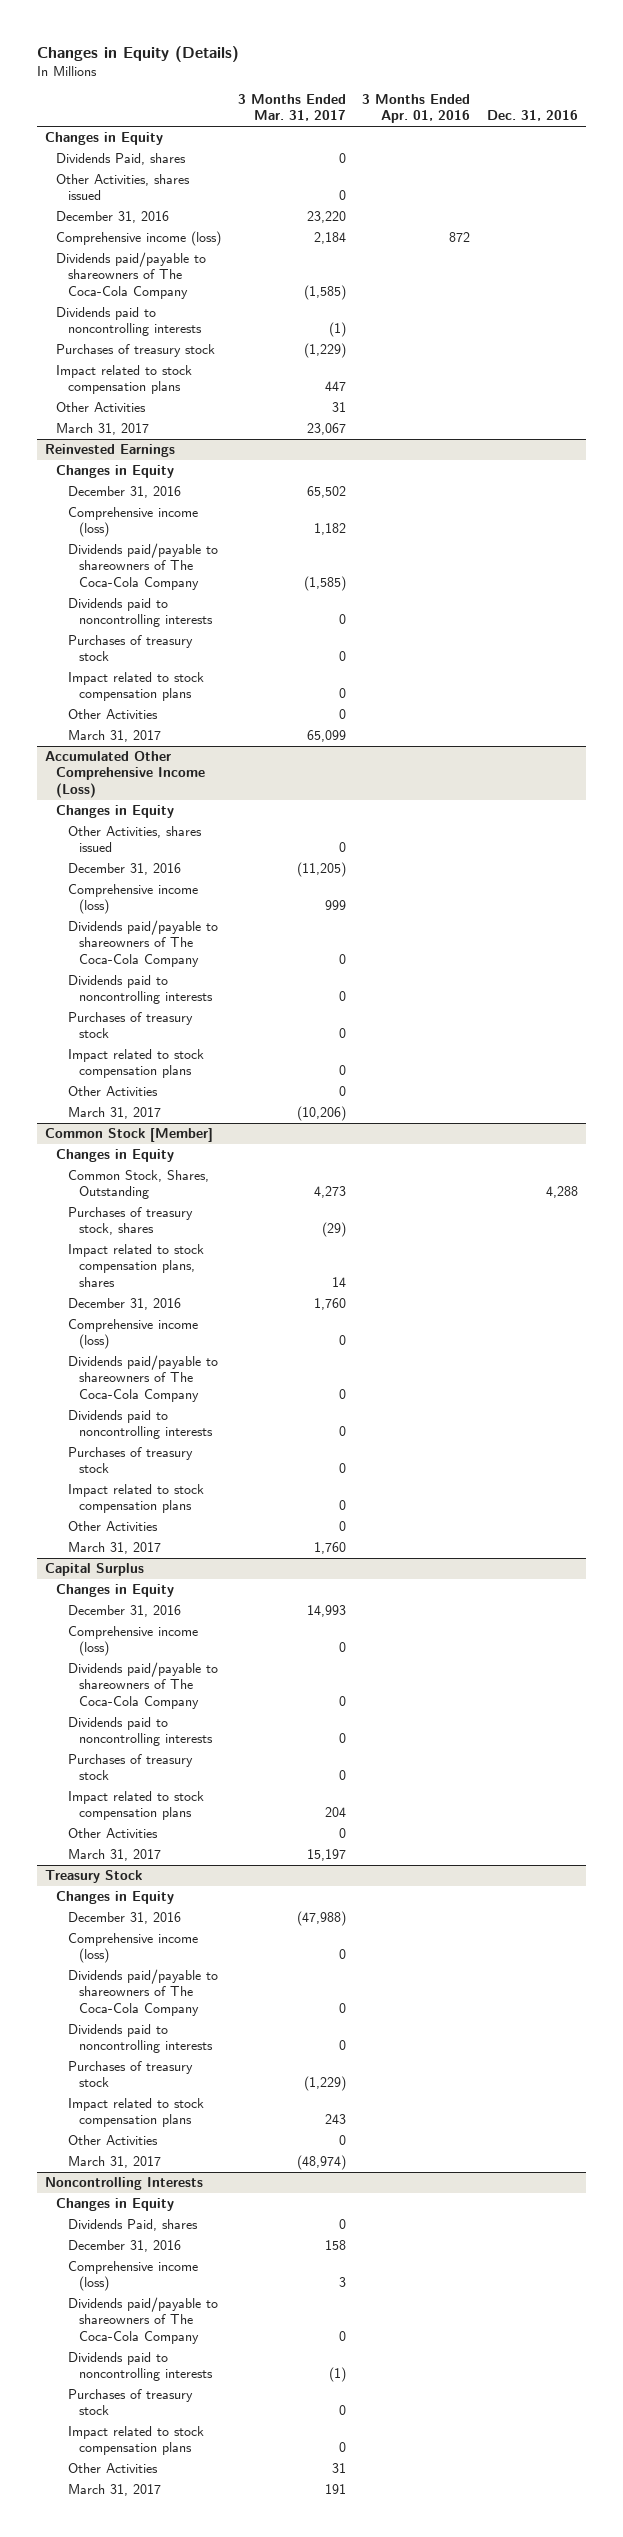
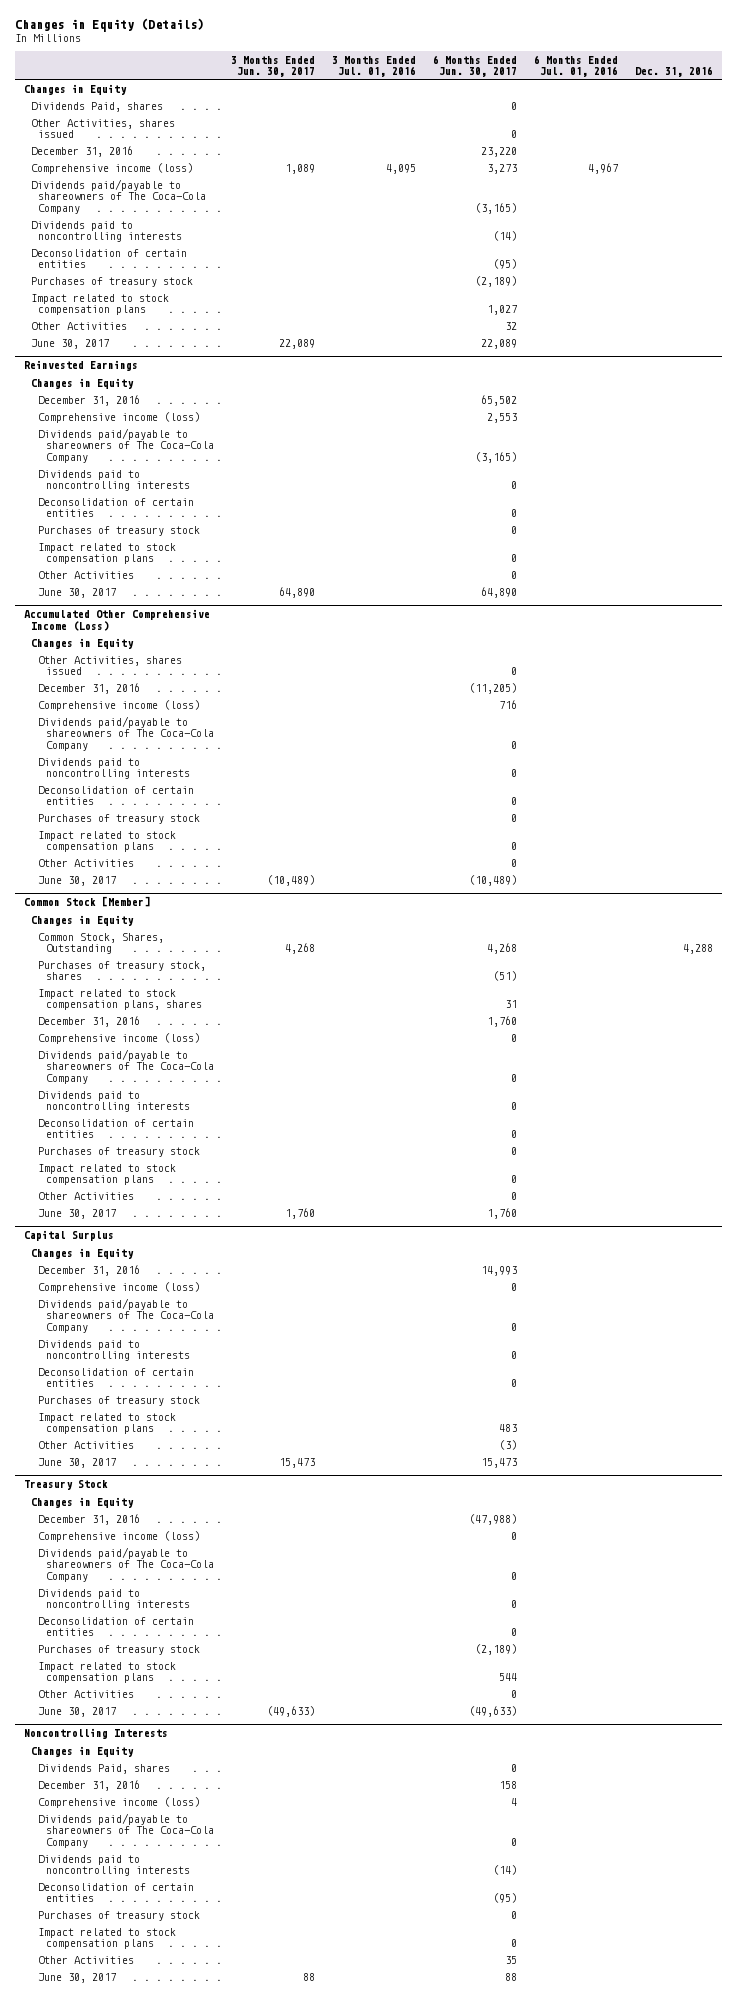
[237,94,346,122] 3 Months Ended Mar. 31, 2017 -> none
[362,94,471,124] 3 Months Ended Apr. 01, 2016 -> none
none -> [230,55,315,78] 3 Months Ended Jun. 30, 2017
none -> [331,55,416,78] 3 Months Ended Jul. 01, 2016
none -> [432,54,517,78] 6 Months Ended Jun. 30, 2017
none -> [534,54,619,78] 6 Months Ended Jul. 01, 2016
none -> [30,248,187,269] Deconsolidation of certain entities
[56,423,150,436] March 31, 2017 -> [30,338,109,349] June 30, 2017
none -> [38,497,195,518] Deconsolidation of certain entities
[67,730,161,743] March 31, 2017 -> [38,587,117,598] June 30, 2017
none -> [38,785,195,806] Deconsolidation of certain entities
[67,1107,161,1120] March 31, 2017 -> [38,875,117,886] June 30, 2017
none -> [38,1118,195,1139] Deconsolidation of certain entities
[67,1542,161,1555] March 31, 2017 -> [38,1208,117,1219] June 30, 2017
none -> [38,1367,195,1388] Deconsolidation of certain entities
[67,1849,161,1862] March 31, 2017 -> [38,1457,117,1468] June 30, 2017
none -> [38,1616,195,1637] Deconsolidation of certain entities
[67,2156,161,2169] March 31, 2017 -> [38,1706,117,1717] June 30, 2017
none -> [38,1882,195,1903] Deconsolidation of certain entities
[67,2484,161,2497] March 31, 2017 -> [38,1972,117,1983] June 30, 2017

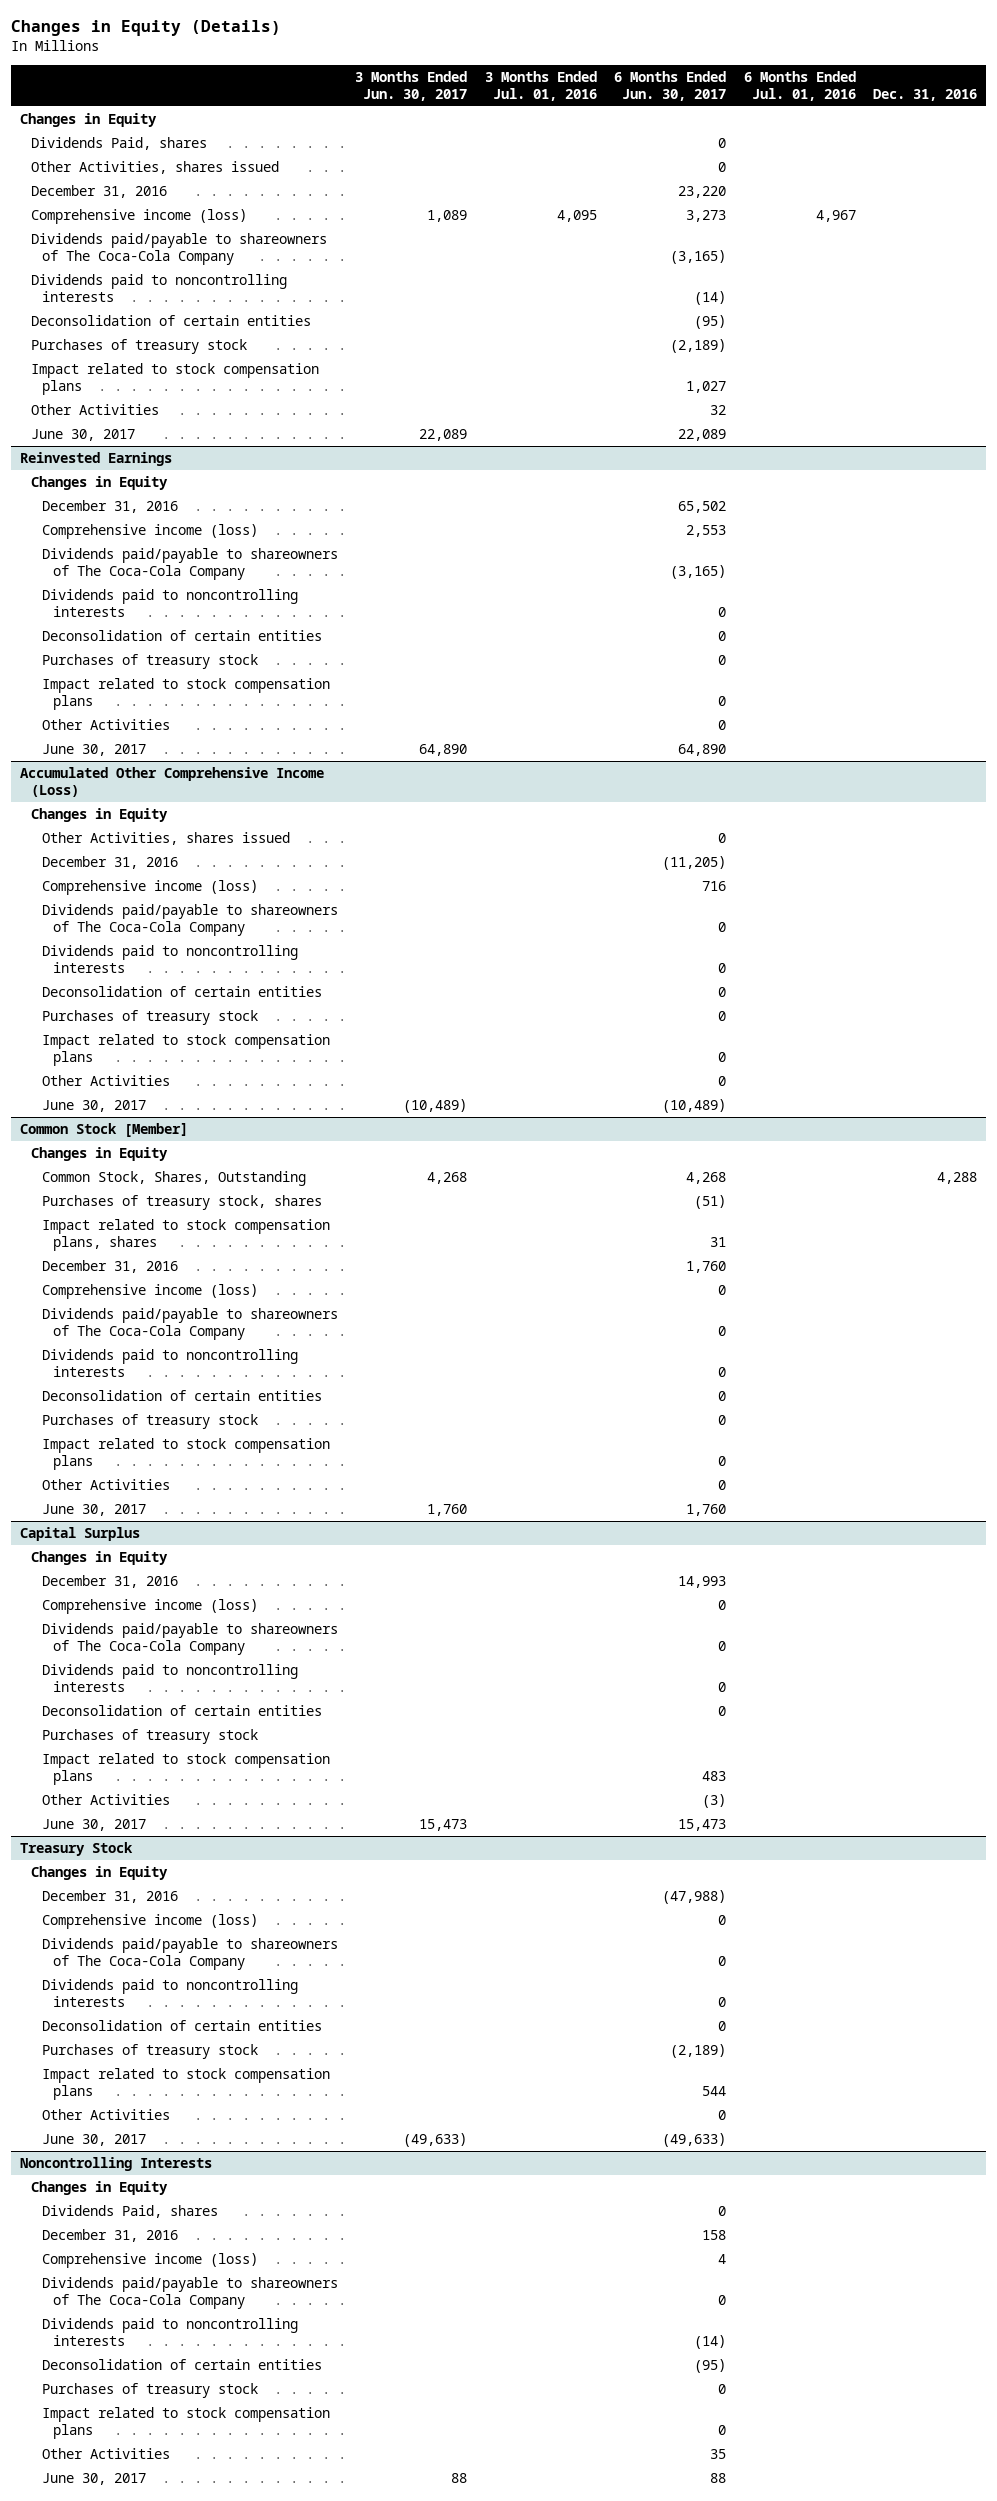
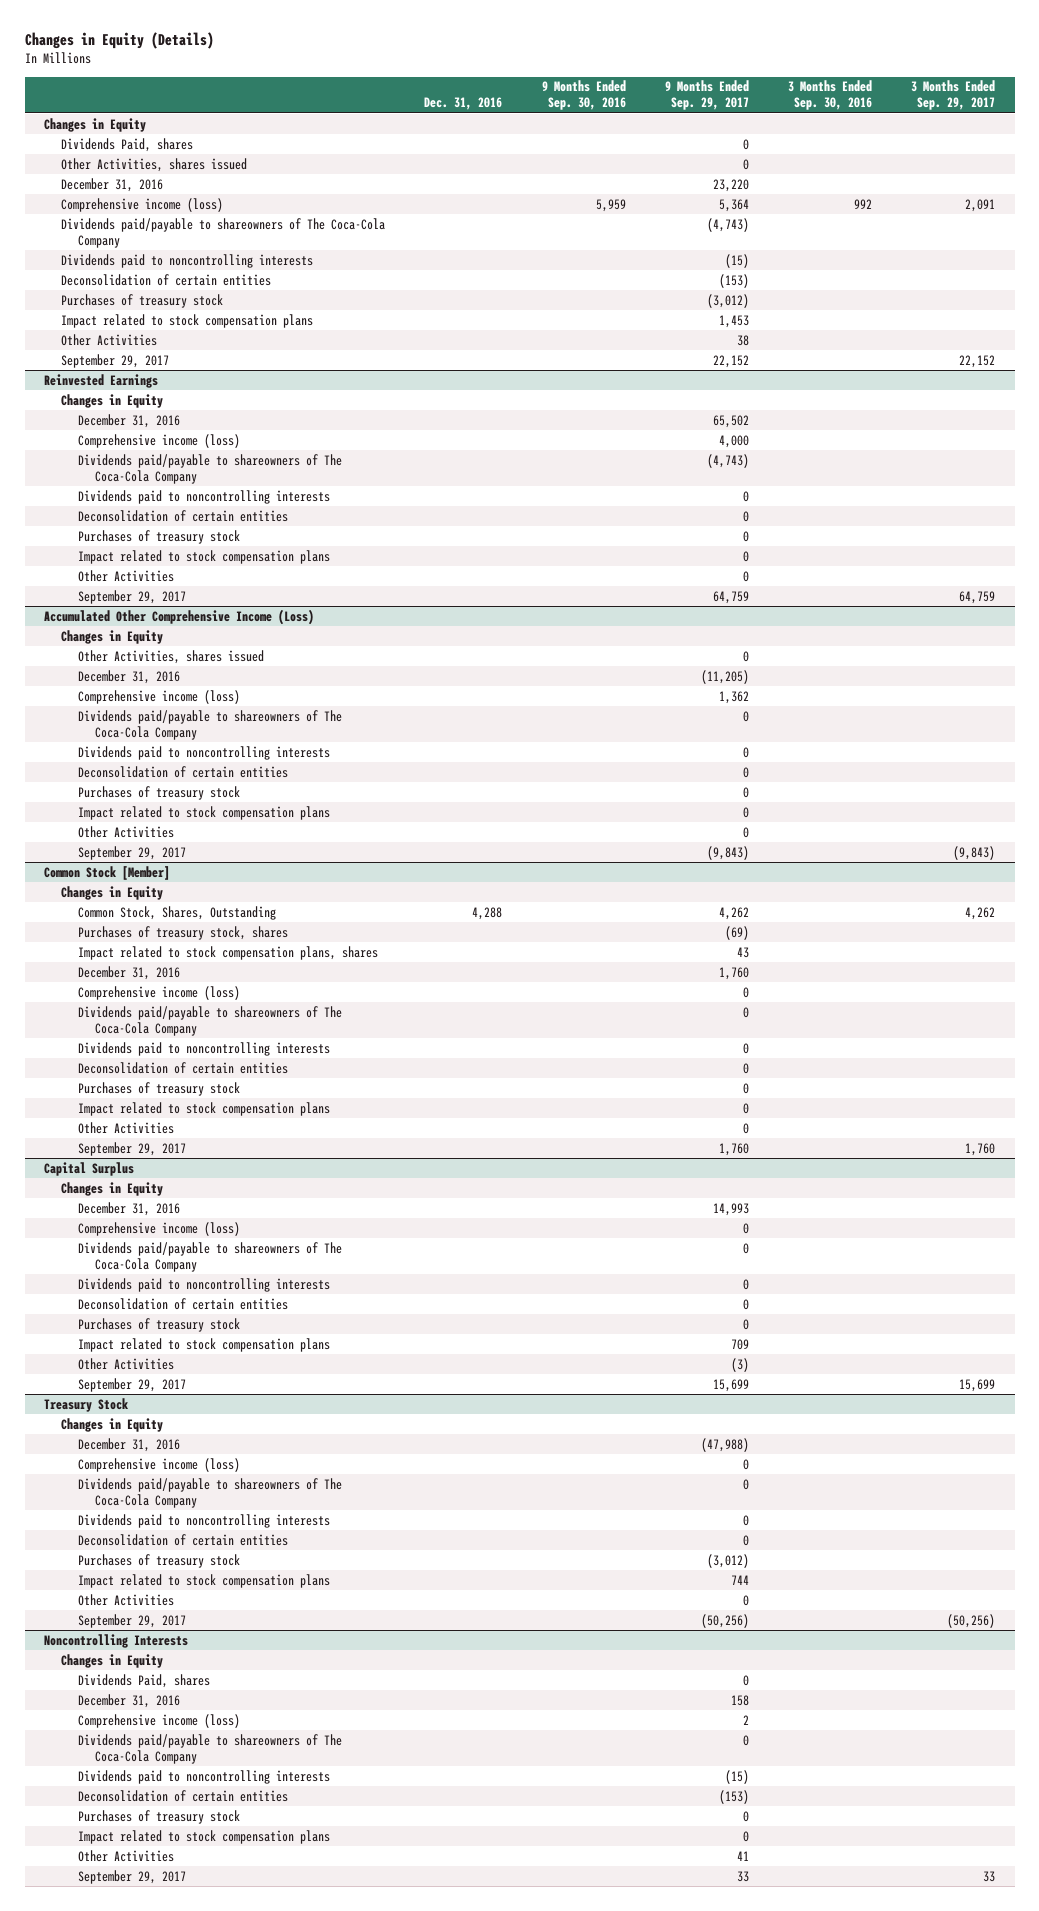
[355,70,468,101] 3 Months Ended Jun. 30, 2017 -> none
[484,70,597,101] 3 Months Ended Jul. 01, 2016 -> none
[614,70,727,101] 6 Months Ended Jun. 30, 2017 -> none
[743,70,856,101] 6 Months Ended Jul. 01, 2016 -> none
none -> [541,80,626,111] 9 Months Ended Sep. 30, 2016
none -> [664,80,749,111] 9 Months Ended Sep. 29, 2017
none -> [787,80,872,111] 3 Months Ended Sep. 30, 2016
none -> [911,80,996,111] 3 Months Ended Sep. 29, 2017
[30,429,135,442] June 30, 2017 -> [61,353,170,368] September 29, 2017
[41,744,146,757] June 30, 2017 -> [78,589,187,604] September 29, 2017
[41,1100,146,1113] June 30, 2017 -> [78,845,187,860] September 29, 2017
[41,1504,146,1517] June 30, 2017 -> [78,1141,187,1156] September 29, 2017
[41,1819,146,1832] June 30, 2017 -> [78,1377,187,1392] September 29, 2017
[41,2134,146,2147] June 30, 2017 -> [78,1613,187,1628] September 29, 2017
[41,2473,146,2486] June 30, 2017 -> [78,1869,187,1884] September 29, 2017

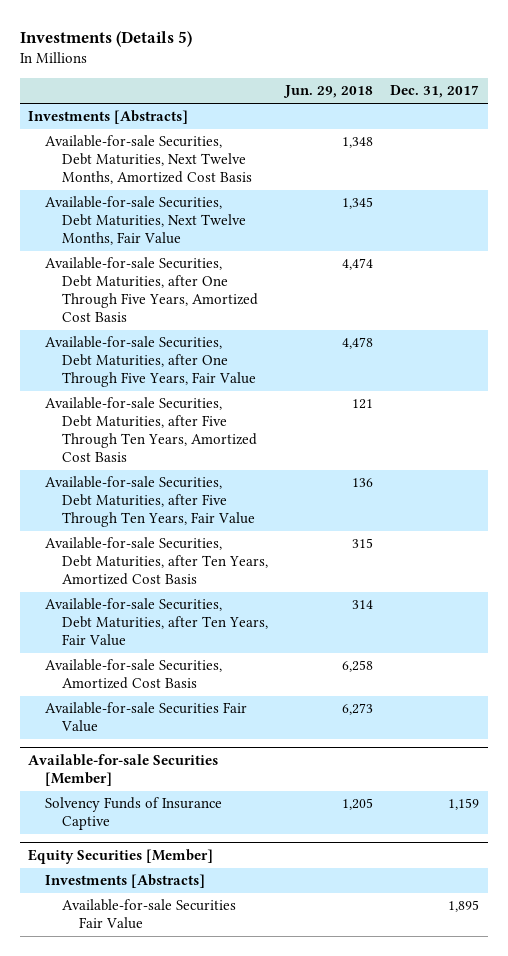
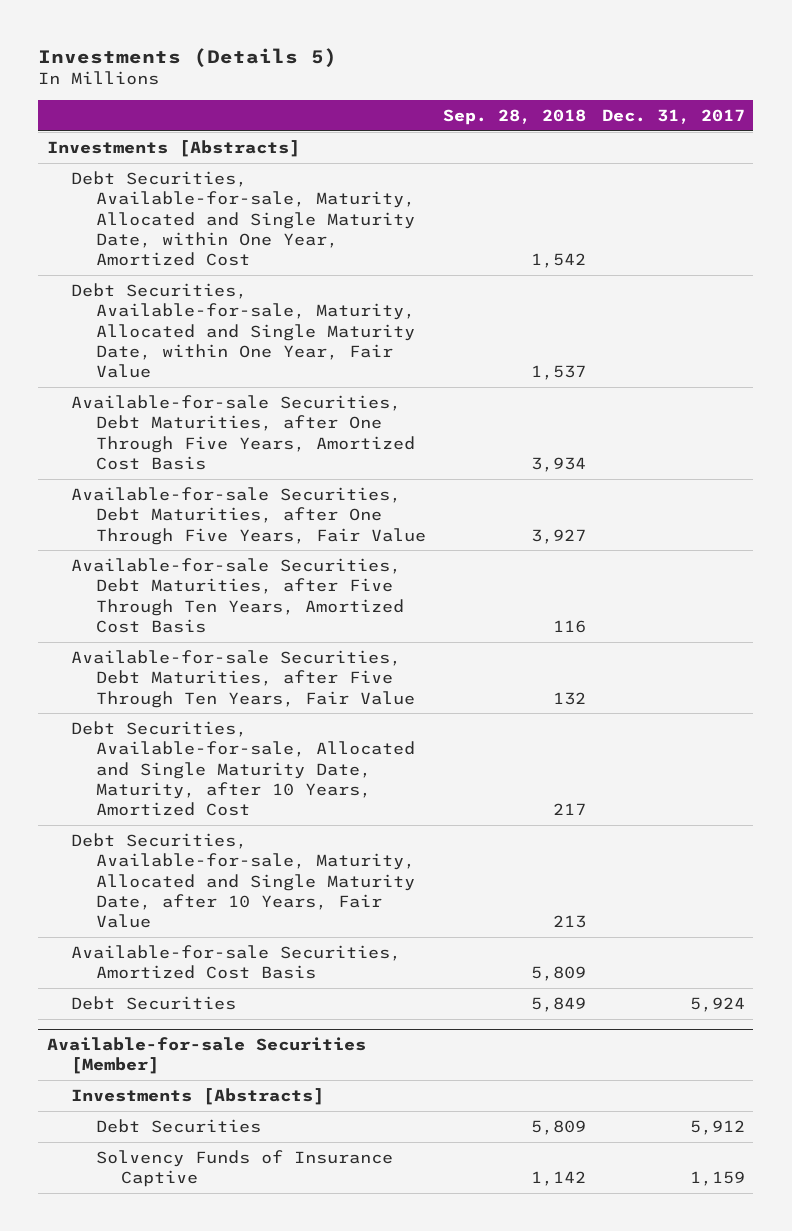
[283,85,374,99] Jun. 29, 2018 -> none
none -> [442,109,586,126] Sep. 28, 2018
[45,135,253,185] Available-for-sale Securities, Debt Maturities, Next Twelve Months, Amortized Cost Basis -> [71,170,415,267] Debt Securities, Available-for-sale, Maturity, Allocated and Single Maturity Date, within One Year, Amortized Cost
[45,196,247,246] Available-for-sale Securities, Debt Maturities, Next Twelve Months, Fair Value -> [71,282,415,379] Debt Securities, Available-for-sale, Maturity, Allocated and Single Maturity Date, within One Year, Fair Value
[45,537,269,586] Available-for-sale Securities, Debt Maturities, after Ten Years, Amortized Cost Basis -> [71,720,415,817] Debt Securities, Available-for-sale, Allocated and Single Maturity Date, Maturity, after 10 Years, Amortized Cost
[45,598,269,647] Available-for-sale Securities, Debt Maturities, after Ten Years, Fair Value -> [71,832,415,929] Debt Securities, Available-for-sale, Maturity, Allocated and Single Maturity Date, after 10 Years, Fair Value
[45,702,248,733] Available-for-sale Securities Fair Value -> none
none -> [71,995,237,1010] Debt Securities
none -> [71,1087,325,1105] Investments [Abstracts]
none -> [95,1118,261,1133] Debt Securities
[28,849,214,865] Equity Securities [Member] -> none
[45,874,206,889] Investments [Abstracts] -> none
[62,899,237,930] Available-for-sale Securities Fair Value -> none

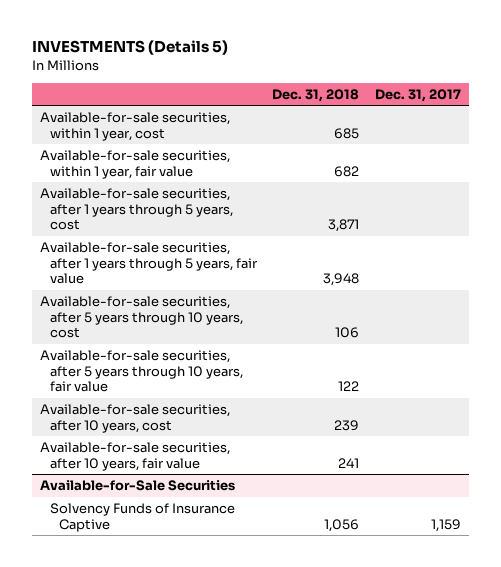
[38,47,338,67] Investments (Details 5) -> [32,40,229,56] INVESTMENTS (Details 5)
[442,109,586,126] Sep. 28, 2018 -> none
none -> [272,88,360,102] Dec. 31, 2018
[46,139,300,157] Investments [Abstracts] -> none
[71,944,402,980] Available-for-sale Securities, Amortized Cost Basis -> none
[71,995,237,1010] Debt Securities -> none
[71,1087,325,1105] Investments [Abstracts] -> none
[95,1118,261,1133] Debt Securities -> none
[71,170,415,267] Debt Securities, Available-for-sale, Maturity, Allocated and Single Maturity Date, within One Year, Amortized Cost -> [40,112,231,141] Available-for-sale securities, within 1 year, cost
[71,282,415,379] Debt Securities, Available-for-sale, Maturity, Allocated and Single Maturity Date, within One Year, Fair Value -> [40,150,231,179] Available-for-sale securities, within 1 year, fair value
[71,394,415,470] Available-for-sale Securities, Debt Maturities, after One Through Five Years, Amortized Cost Basis -> [40,188,233,231] Available-for-sale securities, after 1 years through 5 years, cost
[71,486,426,545] Available-for-sale Securities, Debt Maturities, after One Through Five Years, Fair Value -> [40,242,258,285] Available-for-sale securities, after 1 years through 5 years, fair value
[71,557,404,633] Available-for-sale Securities, Debt Maturities, after Five Through Ten Years, Amortized Cost Basis -> [40,296,243,339] Available-for-sale securities, after 5 years through 10 years, cost
[71,649,415,708] Available-for-sale Securities, Debt Maturities, after Five Through Ten Years, Fair Value -> [40,350,243,393] Available-for-sale securities, after 5 years through 10 years, fair value
[71,720,415,817] Debt Securities, Available-for-sale, Allocated and Single Maturity Date, Maturity, after 10 Years, Amortized Cost -> [40,404,231,433] Available-for-sale securities, after 10 years, cost
[71,832,415,929] Debt Securities, Available-for-sale, Maturity, Allocated and Single Maturity Date, after 10 Years, Fair Value -> [40,442,231,471] Available-for-sale securities, after 10 years, fair value
[46,1037,366,1075] Available-for-sale Securities [Member] -> [40,480,236,492] Available-for-Sale Securities

